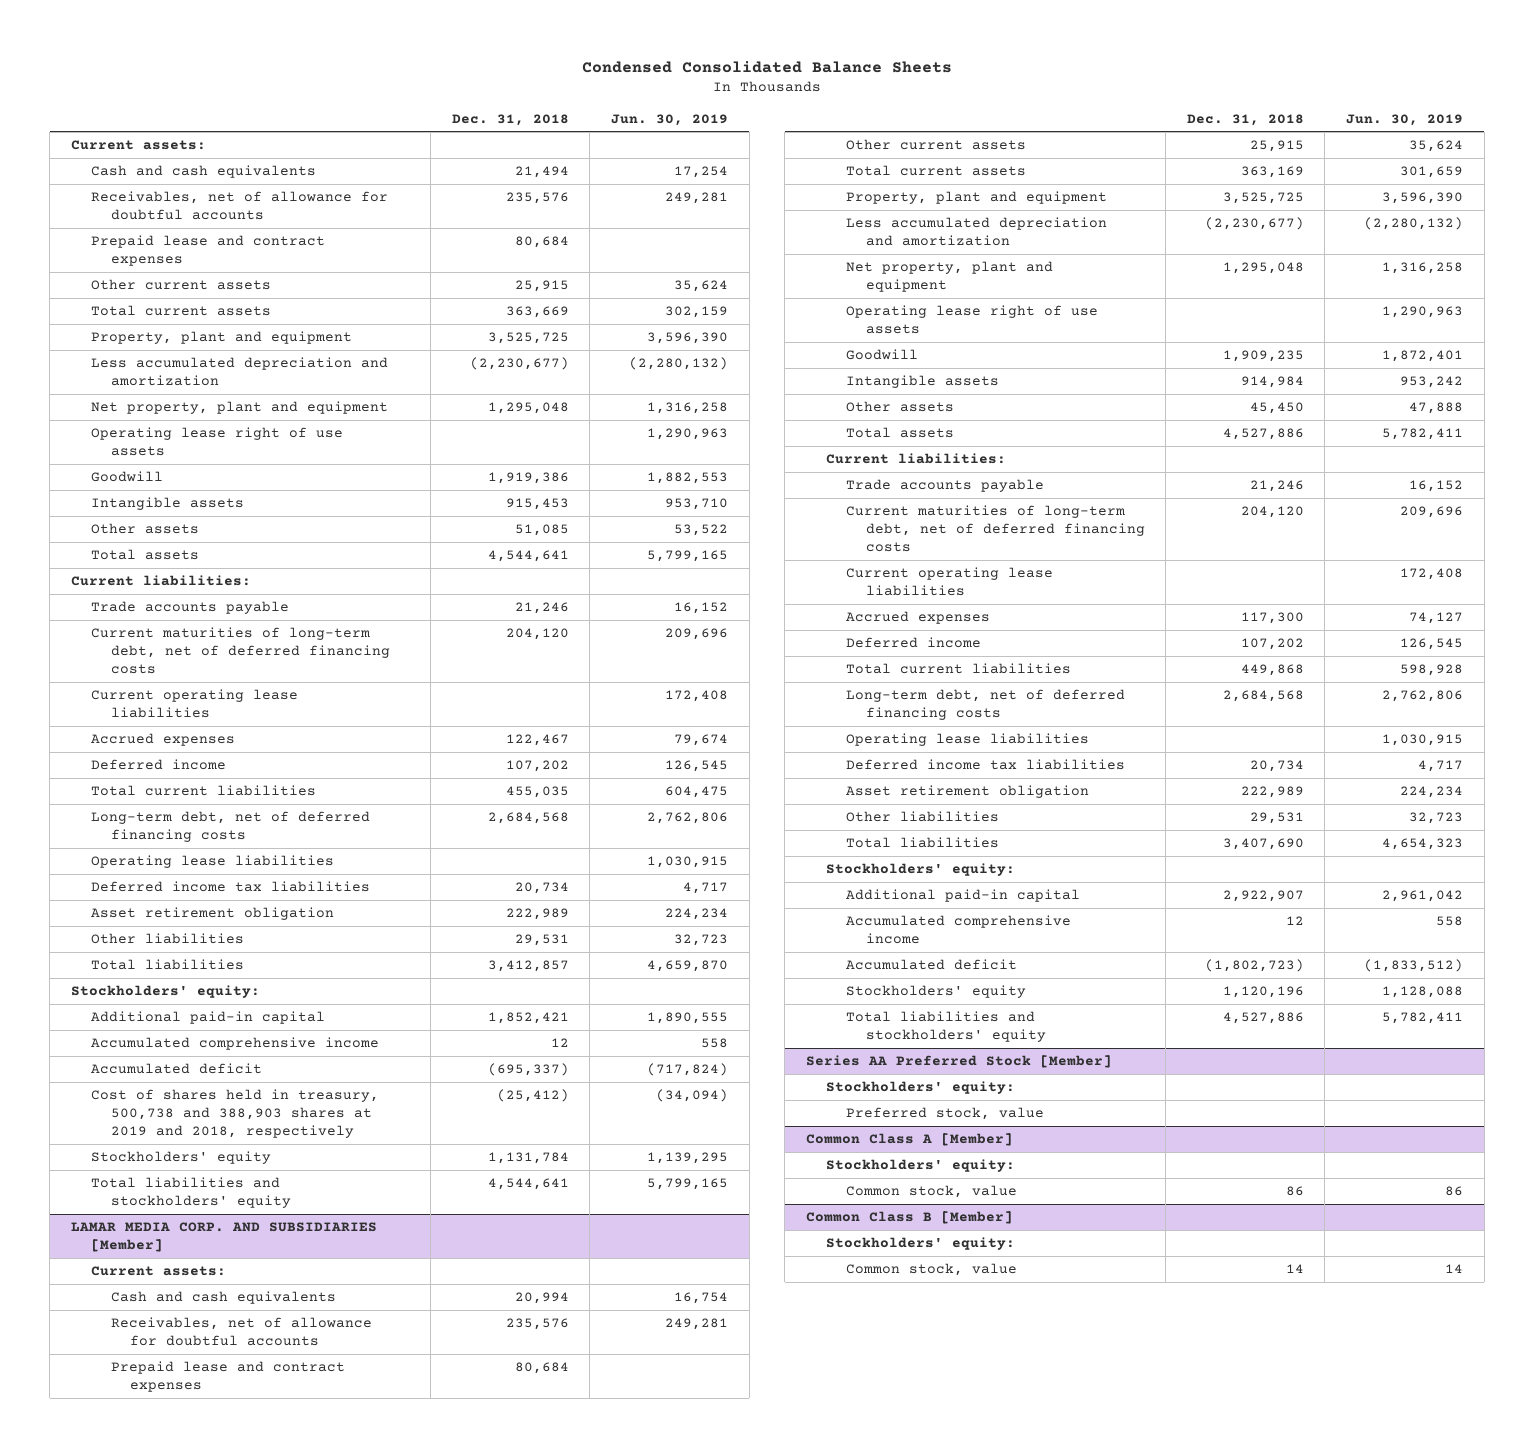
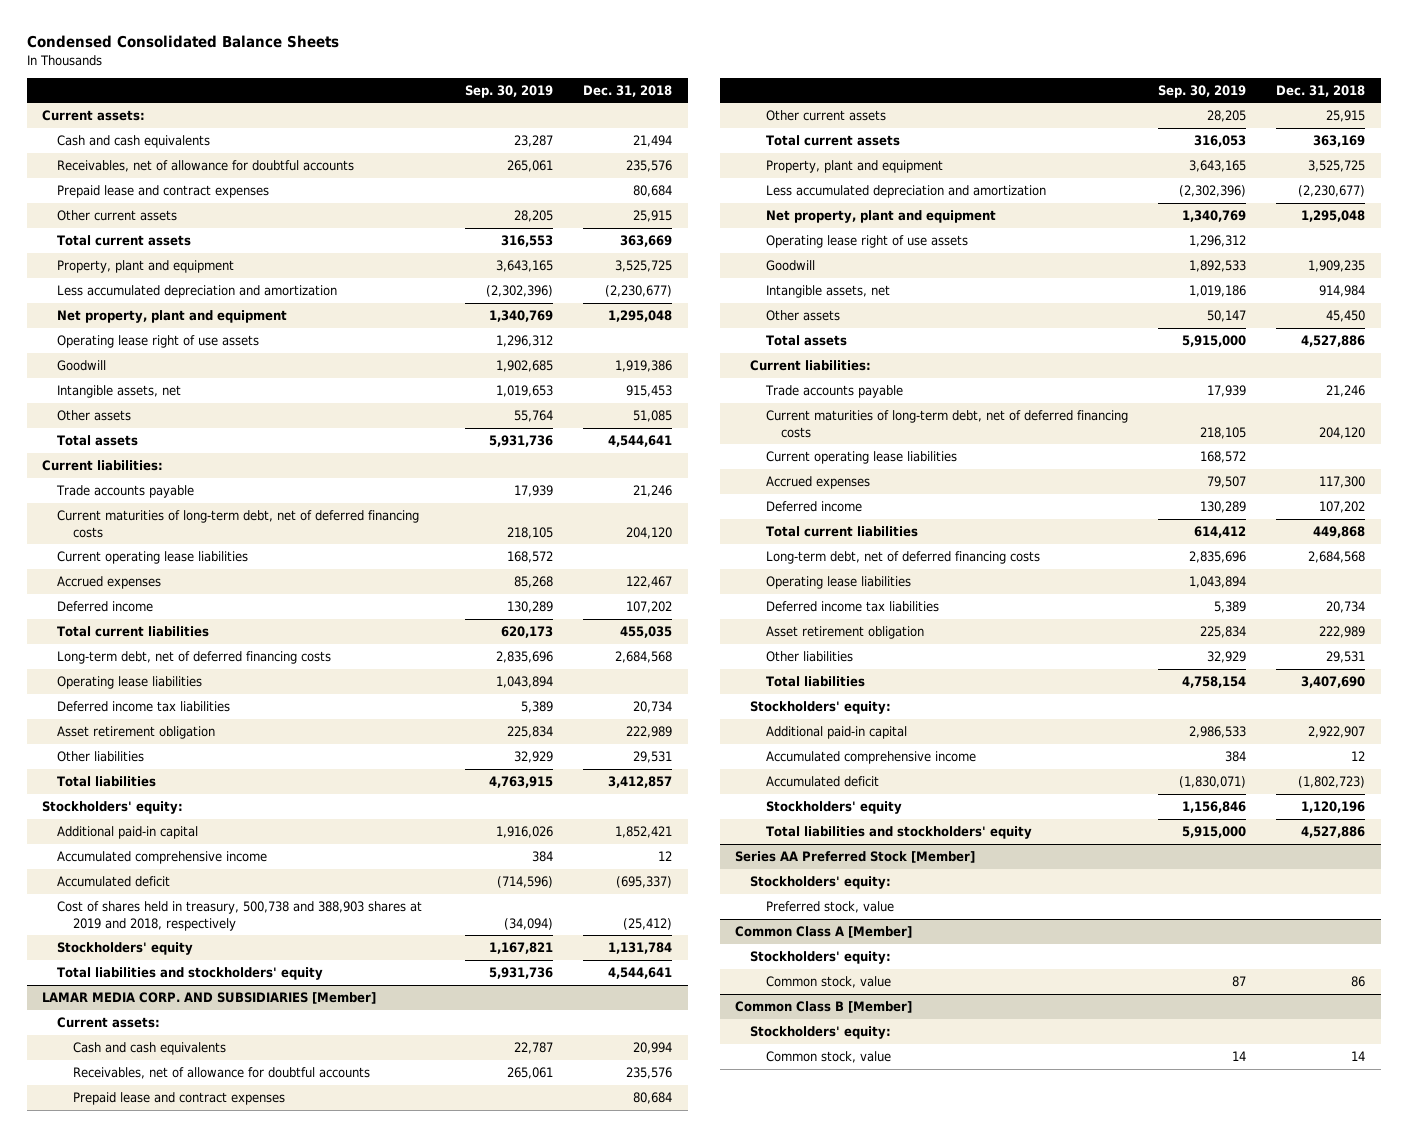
[611,113,729,126] Jun. 30, 2019 -> none
none -> [465,84,554,98] Sep. 30, 2019
[90,496,244,510] Intangible assets -> [57,385,182,399] Intangible assets, net
[845,374,999,388] Intangible assets -> [765,285,890,299] Intangible assets, net

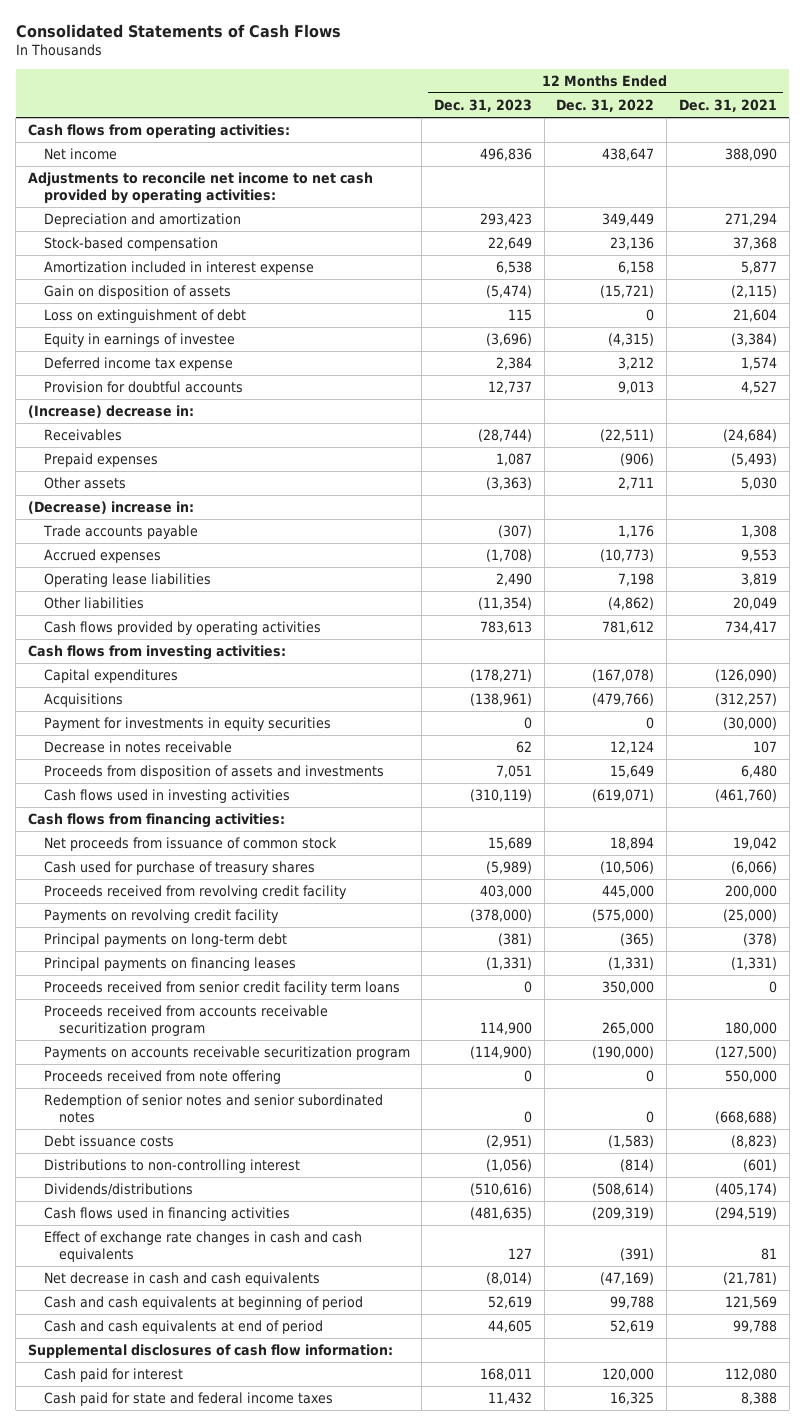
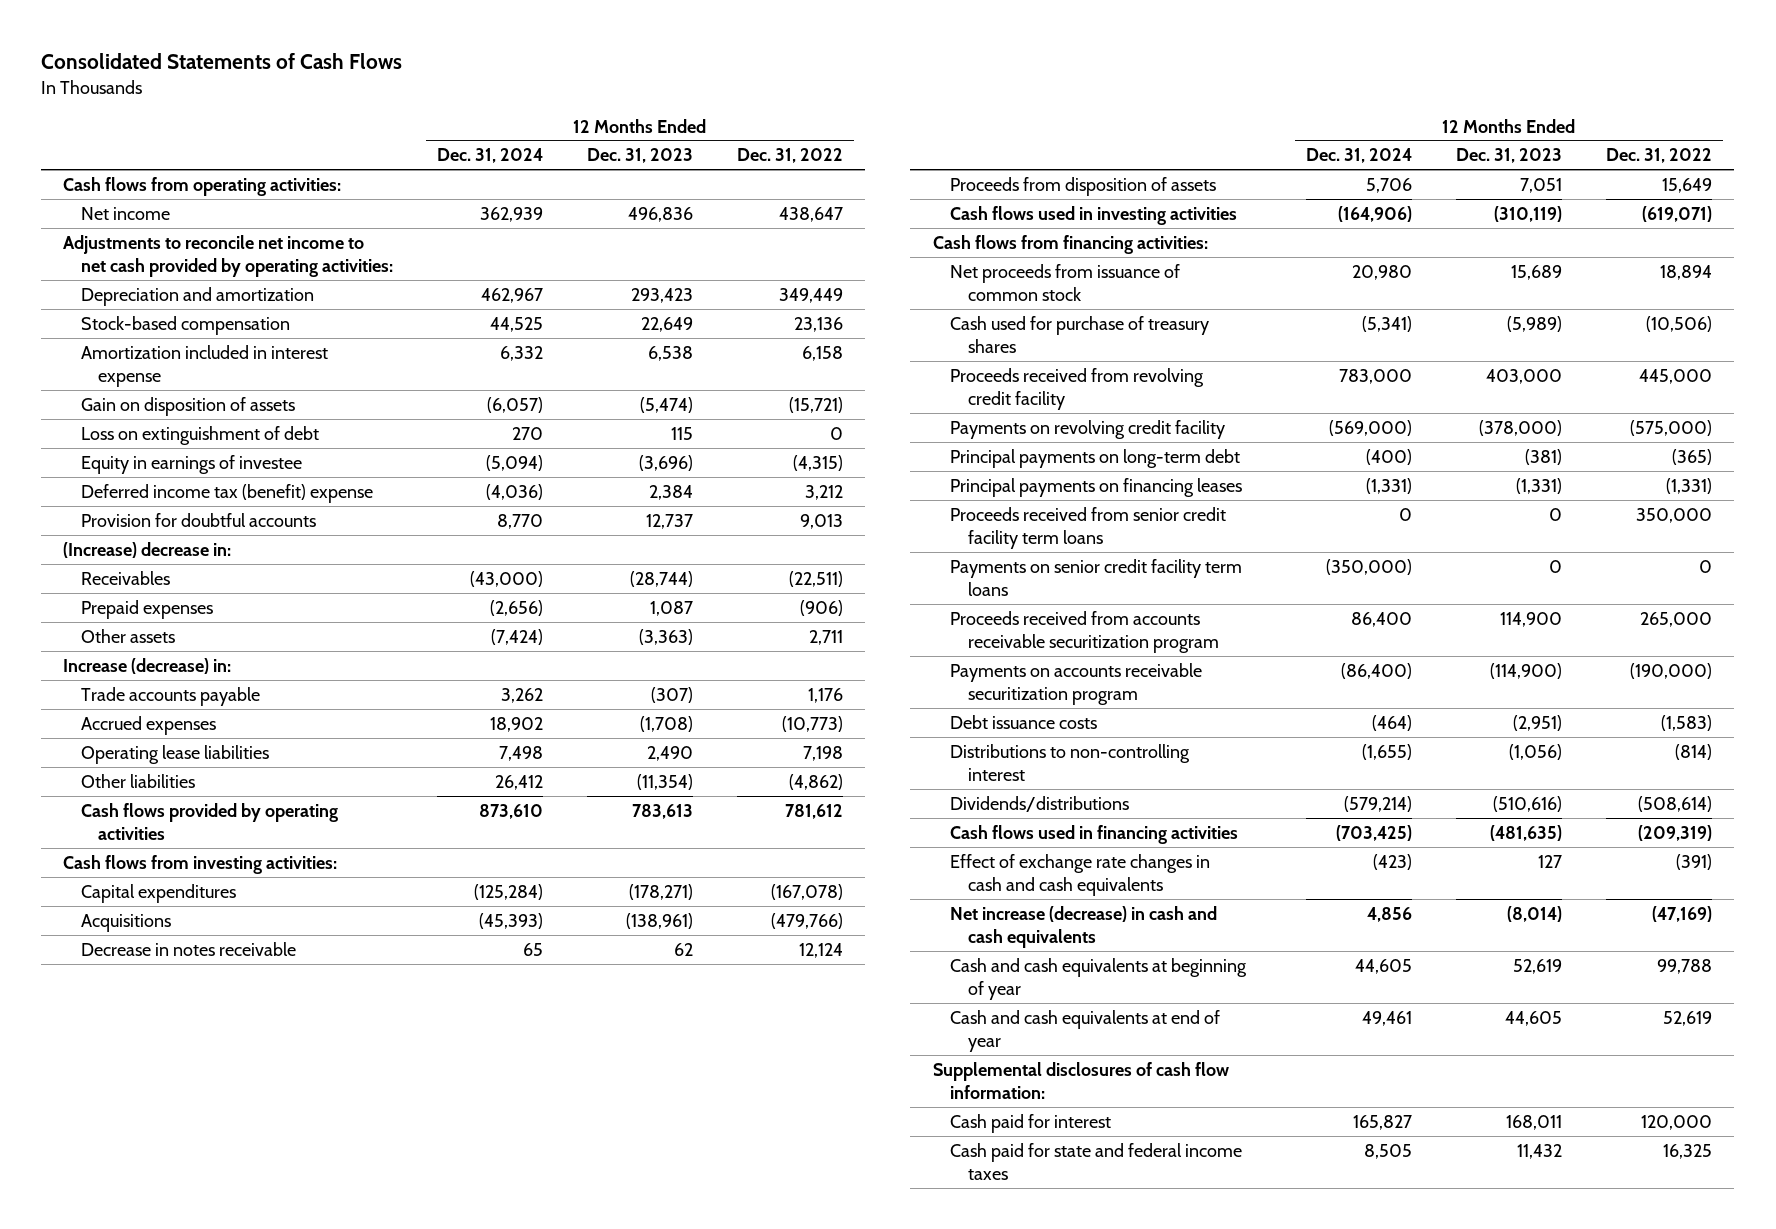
[678,98,777,112] Dec. 31, 2021 -> none
none -> [436,148,543,164] Dec. 31, 2024
[43,357,233,372] Deferred income tax expense -> [80,483,373,503] Deferred income tax (benefit) expense
[27,501,194,515] (Decrease) increase in: -> [63,657,232,674] Increase (decrease) in:
[43,717,331,732] Payment for investments in equity securities -> none
[43,765,384,780] Proceeds from disposition of assets and investments -> [950,176,1217,196] Proceeds from disposition of assets
none -> [950,558,1243,596] Payments on senior credit facility term loans
[43,1070,281,1085] Proceeds received from note offering -> none
[43,1094,383,1124] Redemption of senior notes and senior subordinated notes -> none
[43,1272,320,1287] Net decrease in cash and cash equivalents -> [950,905,1218,948] Net increase (decrease) in cash and cash equivalents
[43,1296,363,1311] Cash and cash equivalents at beginning of period -> [950,957,1248,1000] Cash and cash equivalents at beginning of year
[43,1320,323,1335] Cash and cash equivalents at end of period -> [950,1009,1221,1052] Cash and cash equivalents at end of year

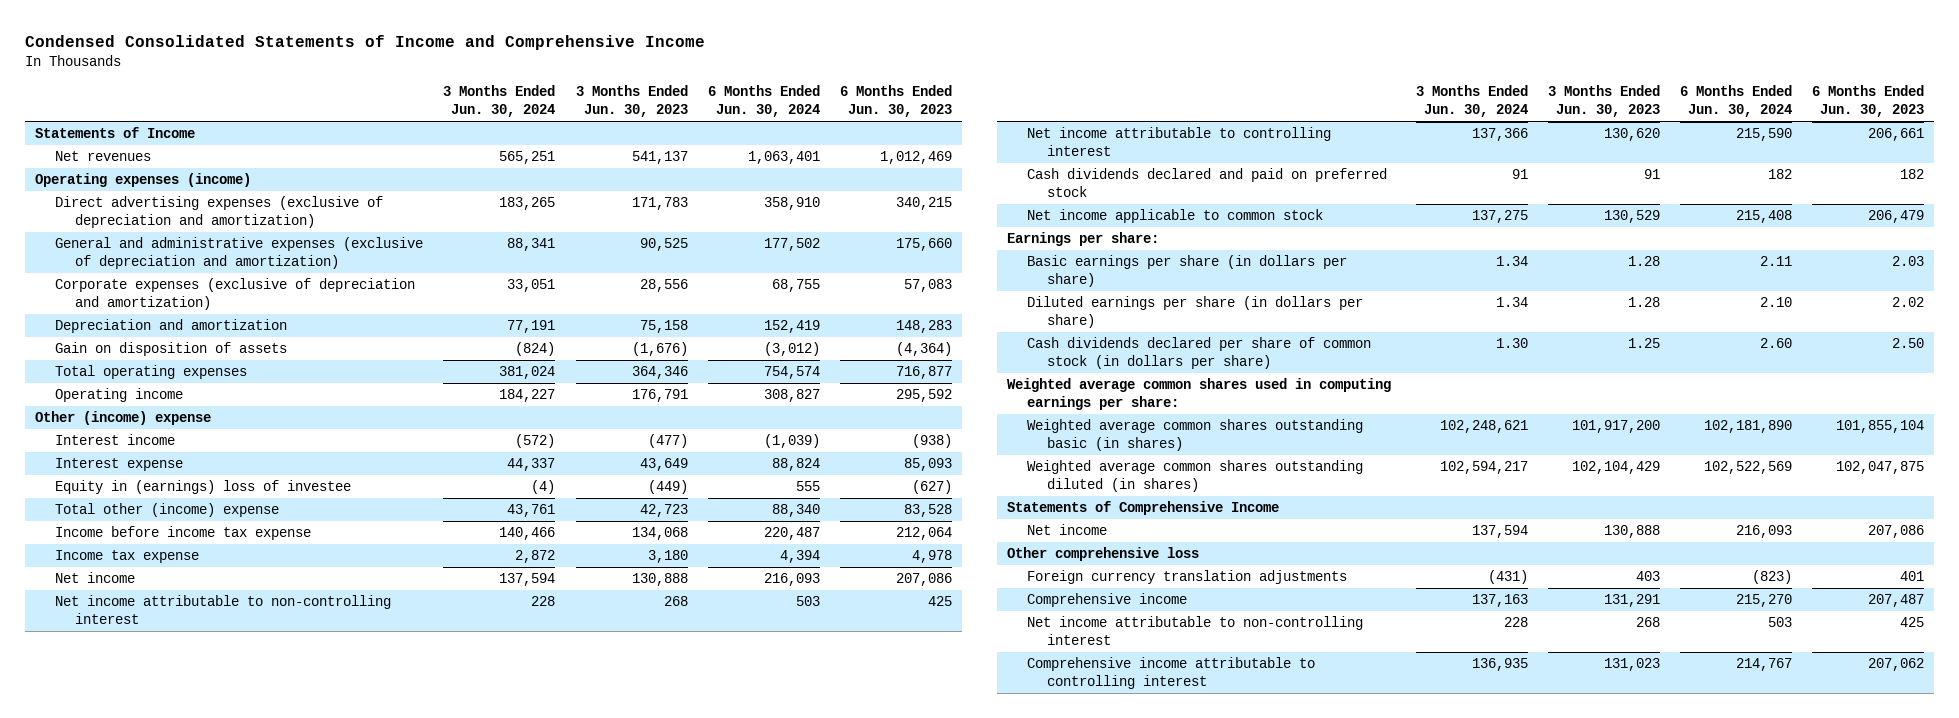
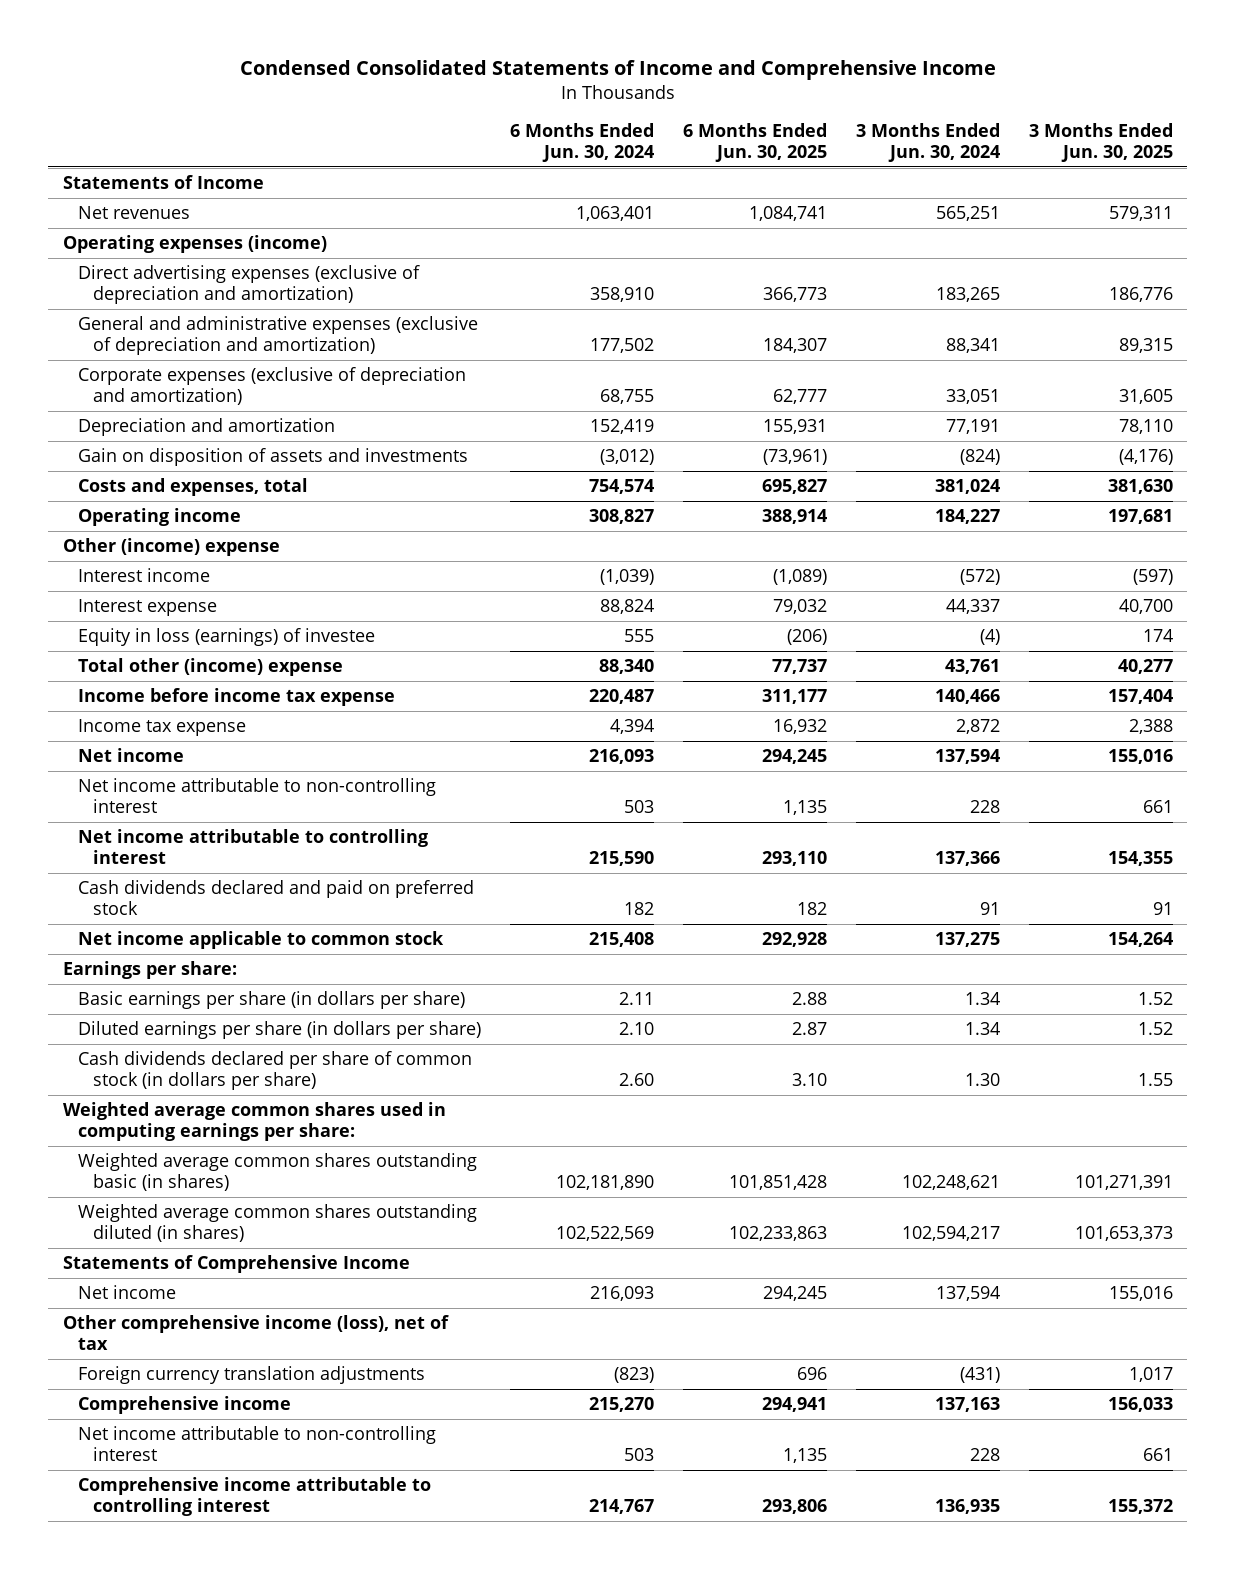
[575,85,688,118] 3 Months Ended Jun. 30, 2023 -> none
[839,85,952,118] 6 Months Ended Jun. 30, 2023 -> none
none -> [682,123,827,163] 6 Months Ended Jun. 30, 2025
none -> [1028,123,1173,163] 3 Months Ended Jun. 30, 2025
[55,342,288,357] Gain on disposition of assets -> [77,448,468,467] Gain on disposition of assets and investments
[55,365,248,380] Total operating expenses -> [77,478,308,497] Costs and expenses, total
[55,480,352,495] Equity in (earnings) loss of investee -> [77,628,375,647] Equity in loss (earnings) of investee
[1007,547,1200,562] Other comprehensive loss -> [62,1315,449,1350] Other comprehensive income (loss), net of tax

